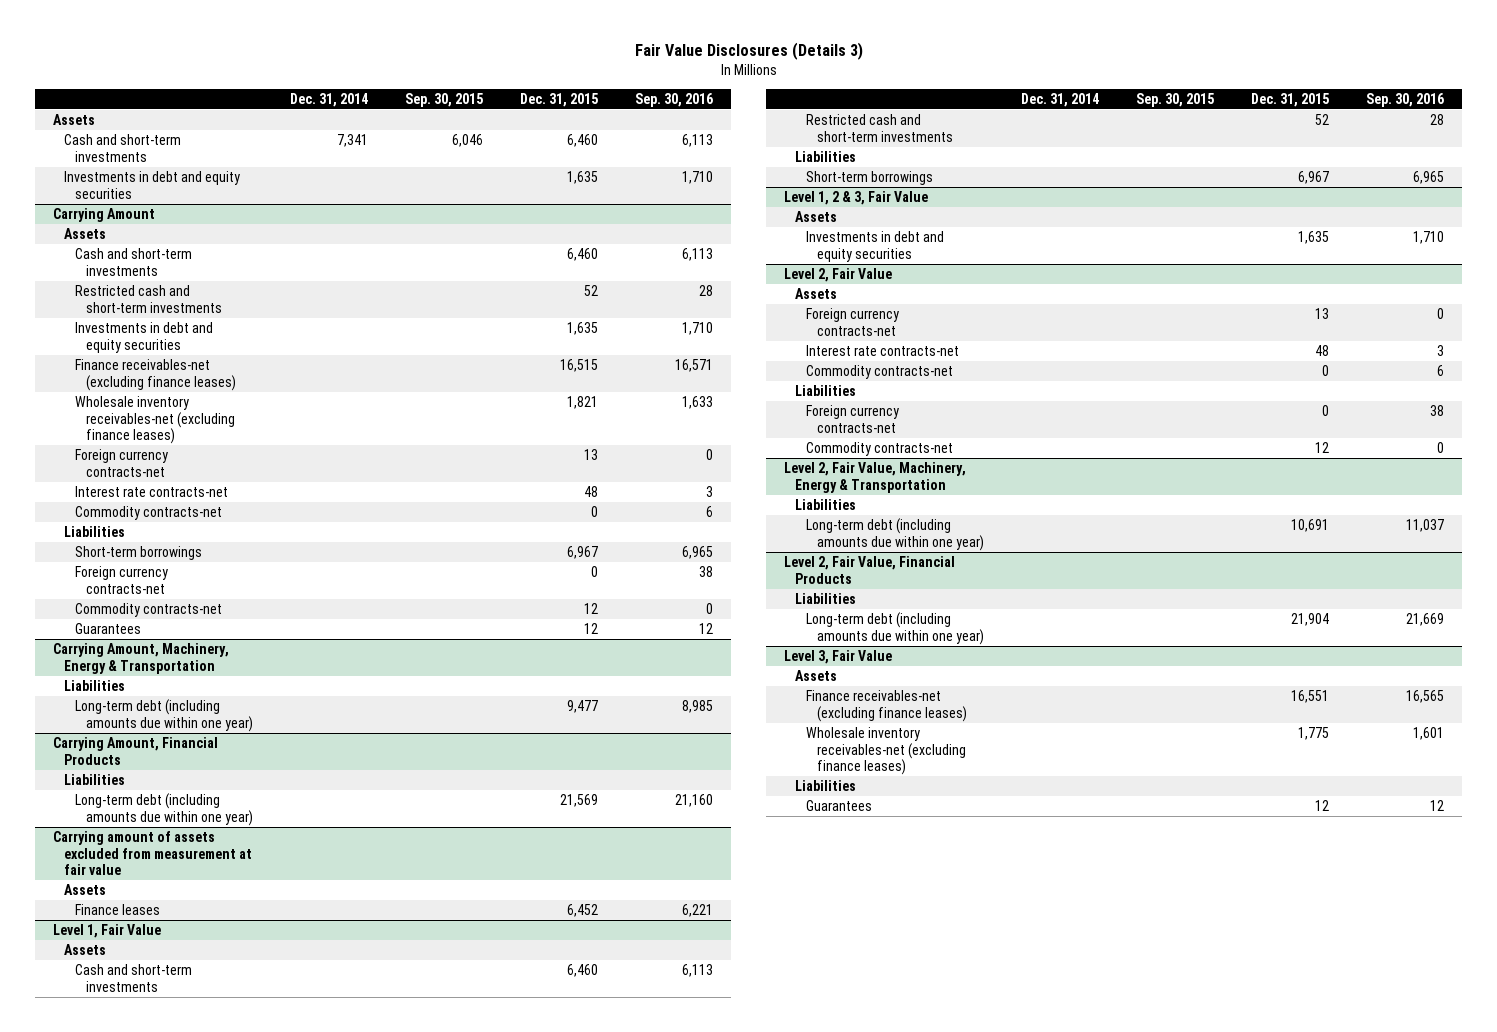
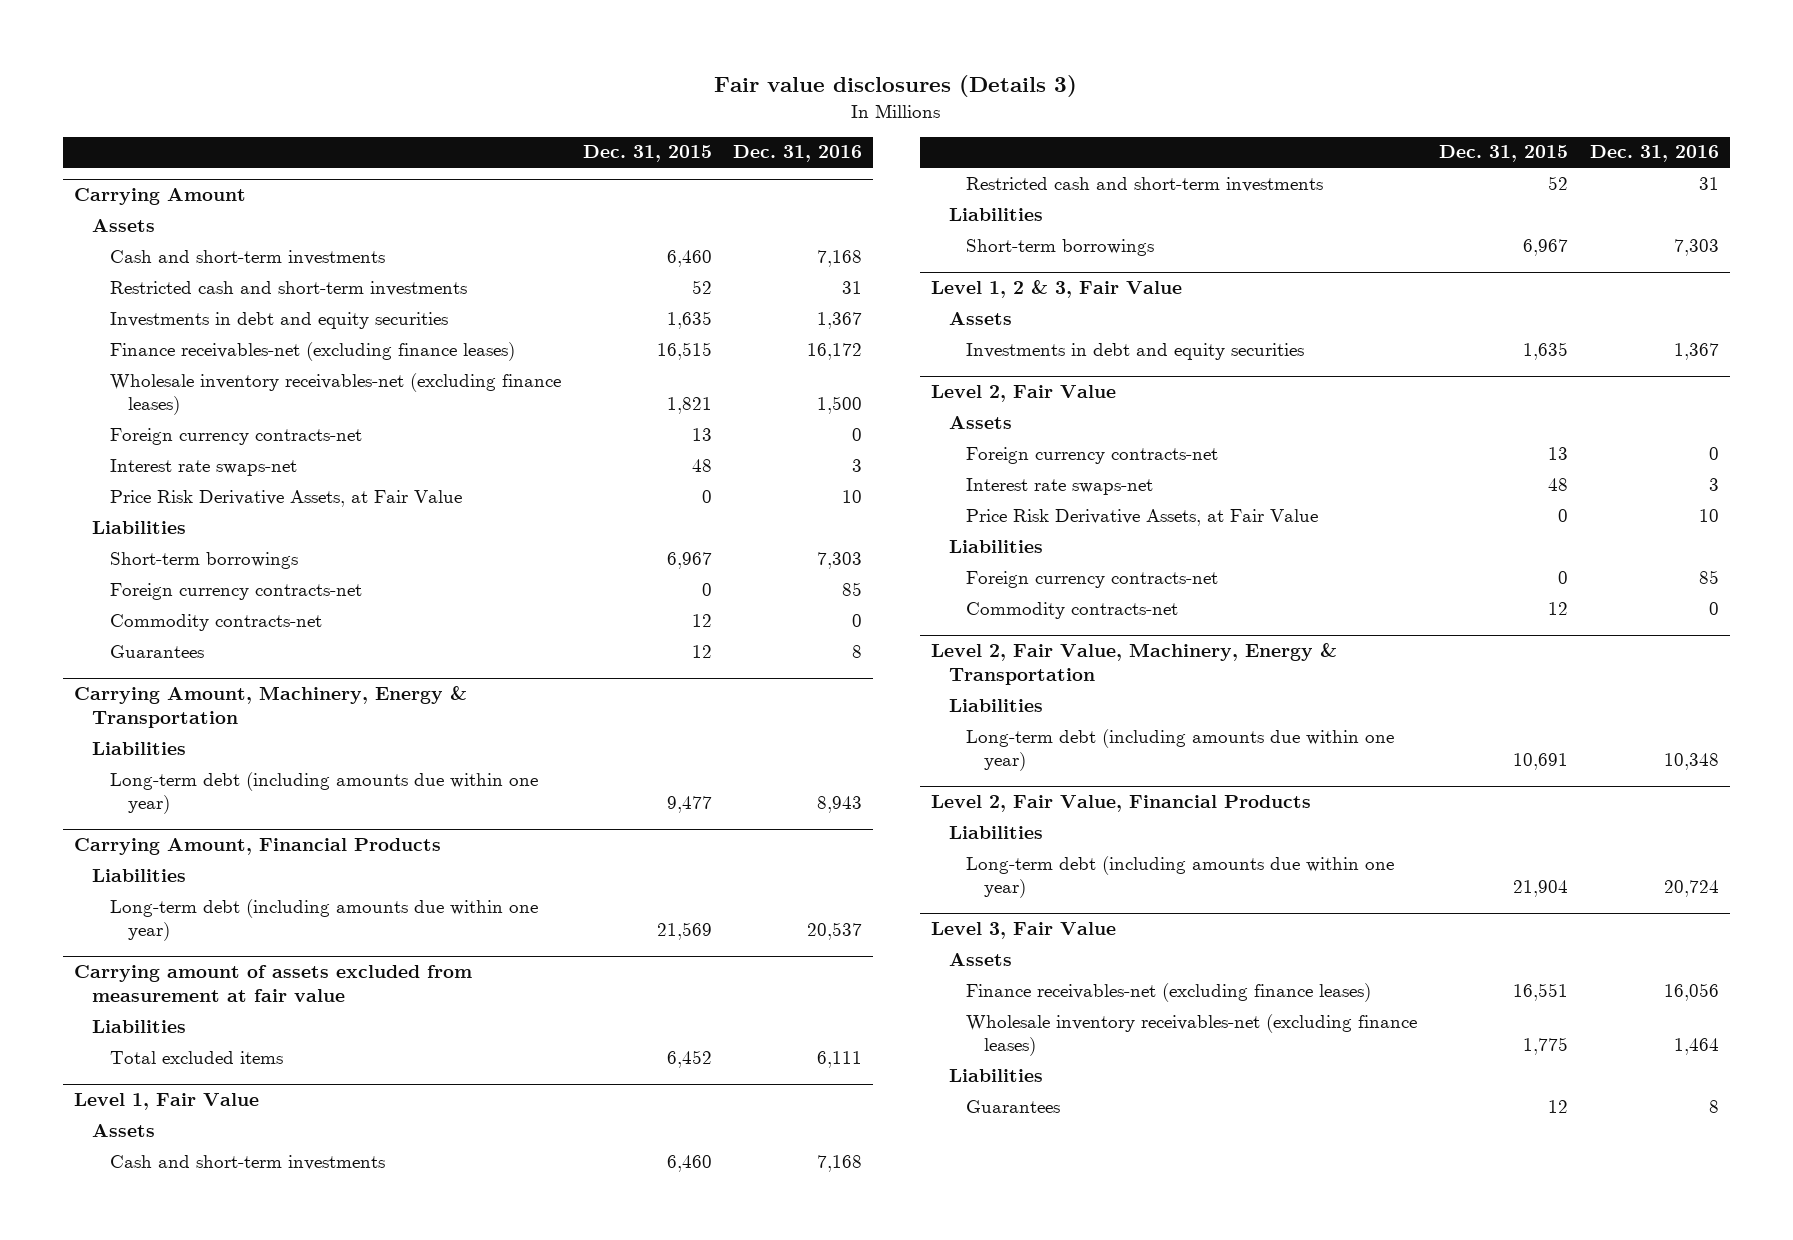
[634,42,863,61] Fair Value Disclosures (Details 3) -> [714,75,1078,98] Fair value disclosures (Details 3)
[289,92,368,107] Dec. 31, 2014 -> none
[404,92,483,107] Sep. 30, 2015 -> none
[634,92,713,107] Sep. 30, 2016 -> none
none -> [733,145,863,163] Dec. 31, 2016
[53,113,96,125] Assets -> none
[64,133,182,162] Cash and short-term investments -> none
[64,170,241,199] Investments in debt and equity securities -> none
[75,485,229,497] Interest rate contracts-net -> [109,458,297,476] Interest rate swaps-net
[75,505,223,520] Commodity contracts-net -> [109,489,462,507] Price Risk Derivative Assets, at Fair Value
[64,883,107,895] Assets -> none
none -> [92,1019,187,1033] Liabilities
[75,903,161,915] Finance leases -> [109,1050,283,1064] Total excluded items
[805,344,959,356] Interest rate contracts-net -> [966,477,1154,495] Interest rate swaps-net
[805,364,953,379] Commodity contracts-net -> [966,508,1319,526] Price Risk Derivative Assets, at Fair Value

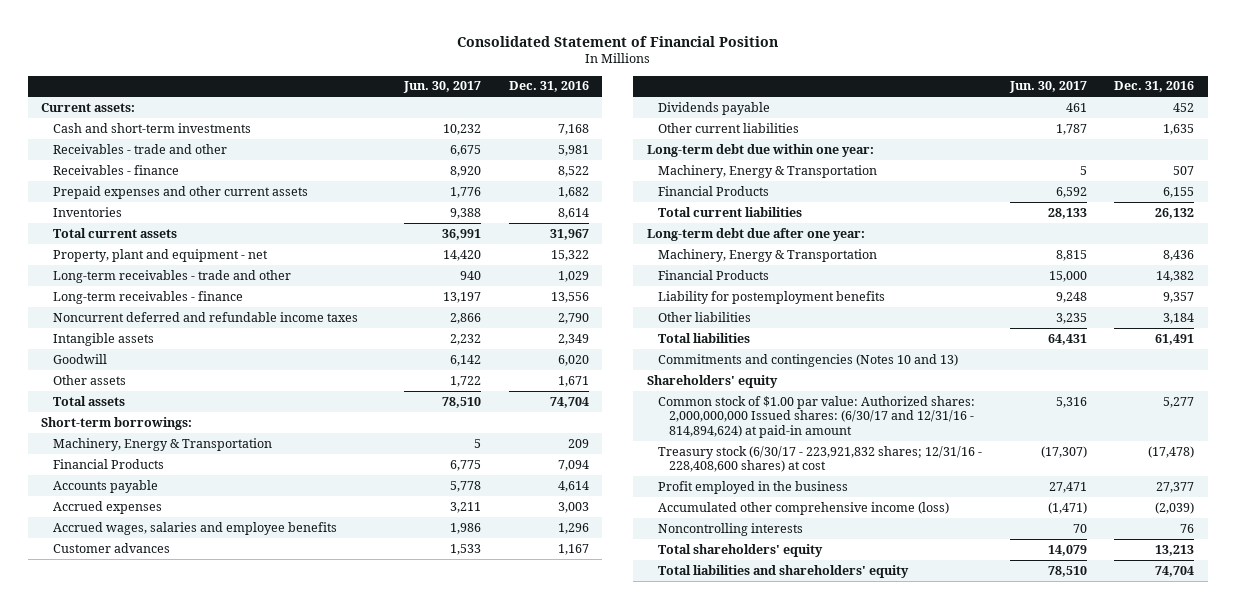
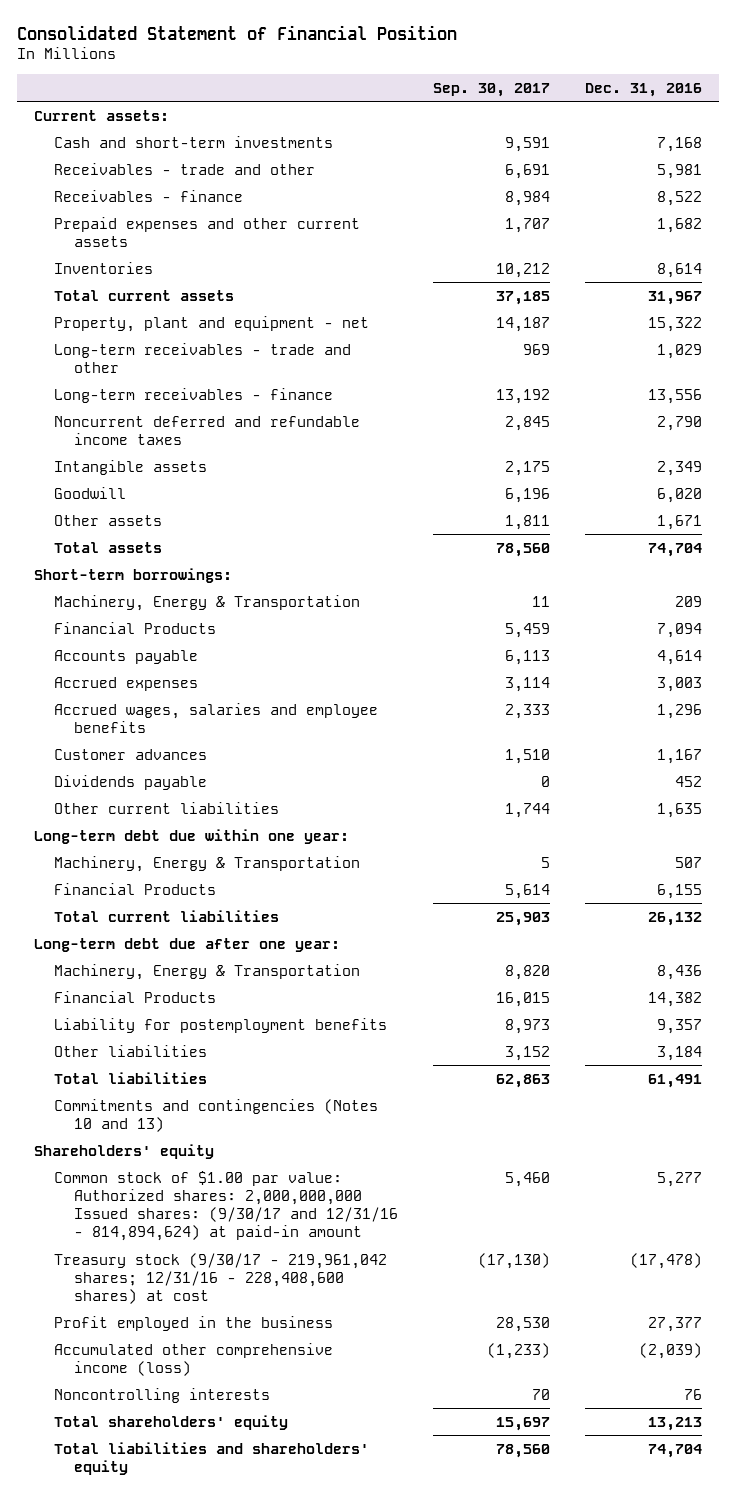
[403,81,482,94] Jun. 30, 2017 -> none
none -> [432,82,550,97] Sep. 30, 2017
[658,395,976,439] Common stock of $1.00 par value: Authorized shares: 2,000,000,000 Issued shares: (6/30/17 and 12/31/16 - 814,894,624) at paid-in amount -> [53,1170,398,1242] Common stock of $1.00 par value: Authorized shares: 2,000,000,000 Issued shares: (9/30/17 and 12/31/16 - 814,894,624) at paid-in amount
[658,445,983,473] Treasury stock (6/30/17 - 223,921,832 shares; 12/31/16 - 228,408,600 shares) at cost -> [53,1252,387,1305] Treasury stock (9/30/17 - 219,961,042 shares; 12/31/16 - 228,408,600 shares) at cost

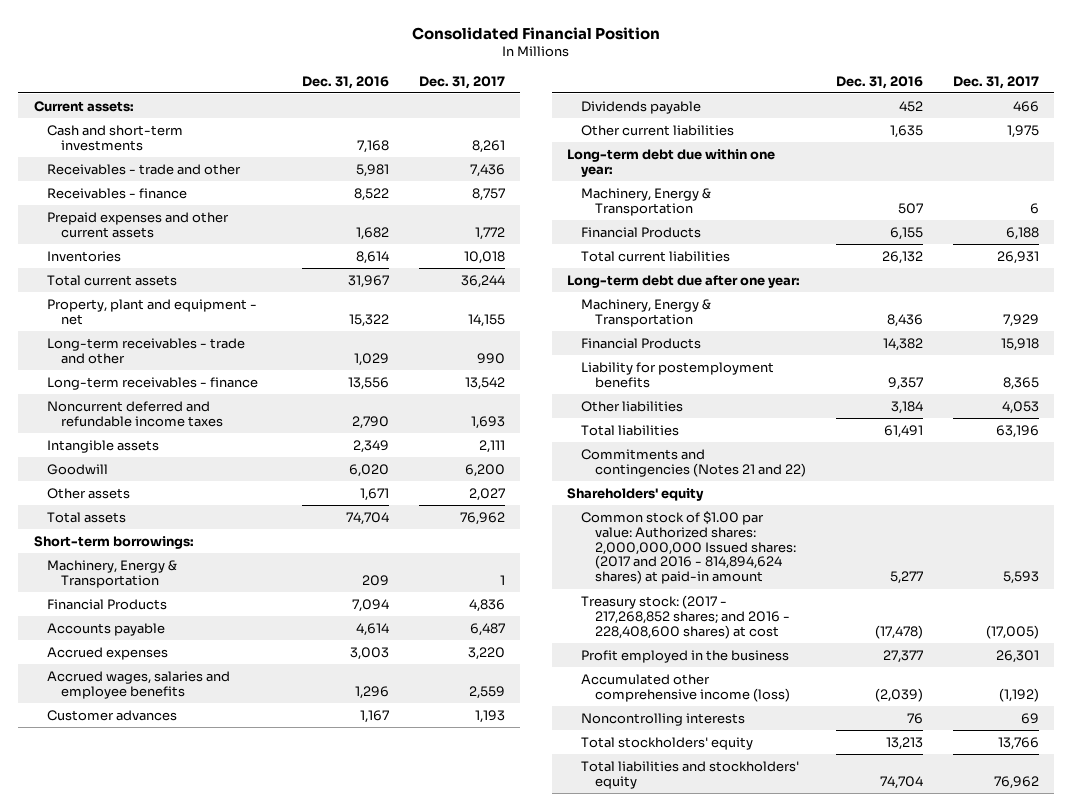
[16,24,457,40] Consolidated Statement of Financial Position -> [412,26,661,40] Consolidated Financial Position
[432,82,550,97] Sep. 30, 2017 -> none
none -> [418,75,505,89] Dec. 31, 2017
[53,1098,378,1132] Commitments and contingencies (Notes 10 and 13) -> [580,448,806,477] Commitments and contingencies (Notes 21 and 22)
[53,1170,398,1242] Common stock of $1.00 par value: Authorized shares: 2,000,000,000 Issued shares: (9/30/17 and 12/31/16 - 814,894,624) at paid-in amount -> [580,510,796,585] Common stock of $1.00 par value: Authorized shares: 2,000,000,000 Issued shares: (2017 and 2016 - 814,894,624 shares) at paid-in amount
[53,1252,387,1305] Treasury stock (9/30/17 - 219,961,042 shares; 12/31/16 - 228,408,600 shares) at cost -> [580,594,790,639] Treasury stock: (2017 - 217,268,852 shares; and 2016 - 228,408,600 shares) at cost
[53,1414,288,1430] Total shareholders' equity -> [580,736,753,750] Total stockholders' equity
[53,1441,369,1475] Total liabilities and shareholders' equity -> [580,760,799,789] Total liabilities and stockholders' equity

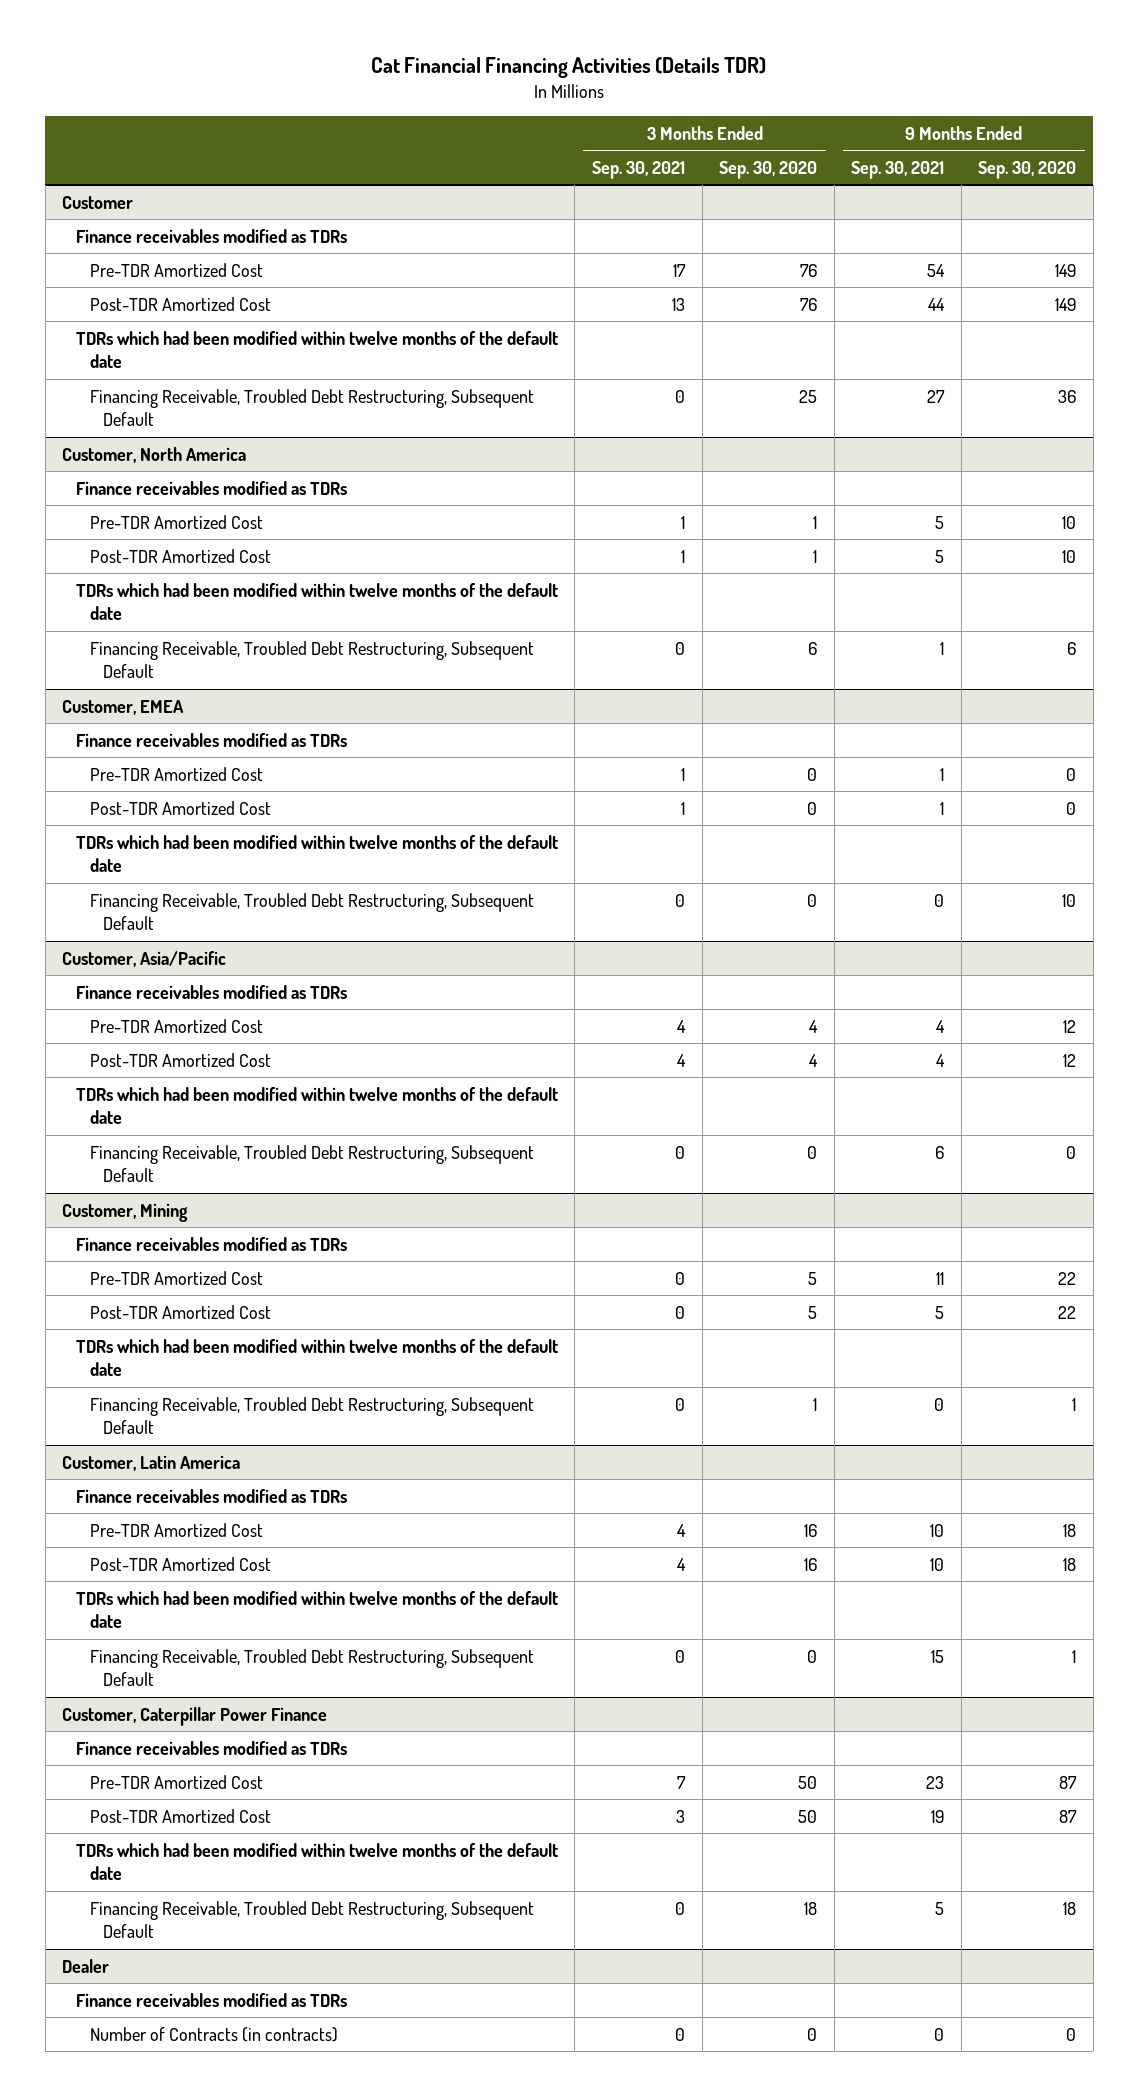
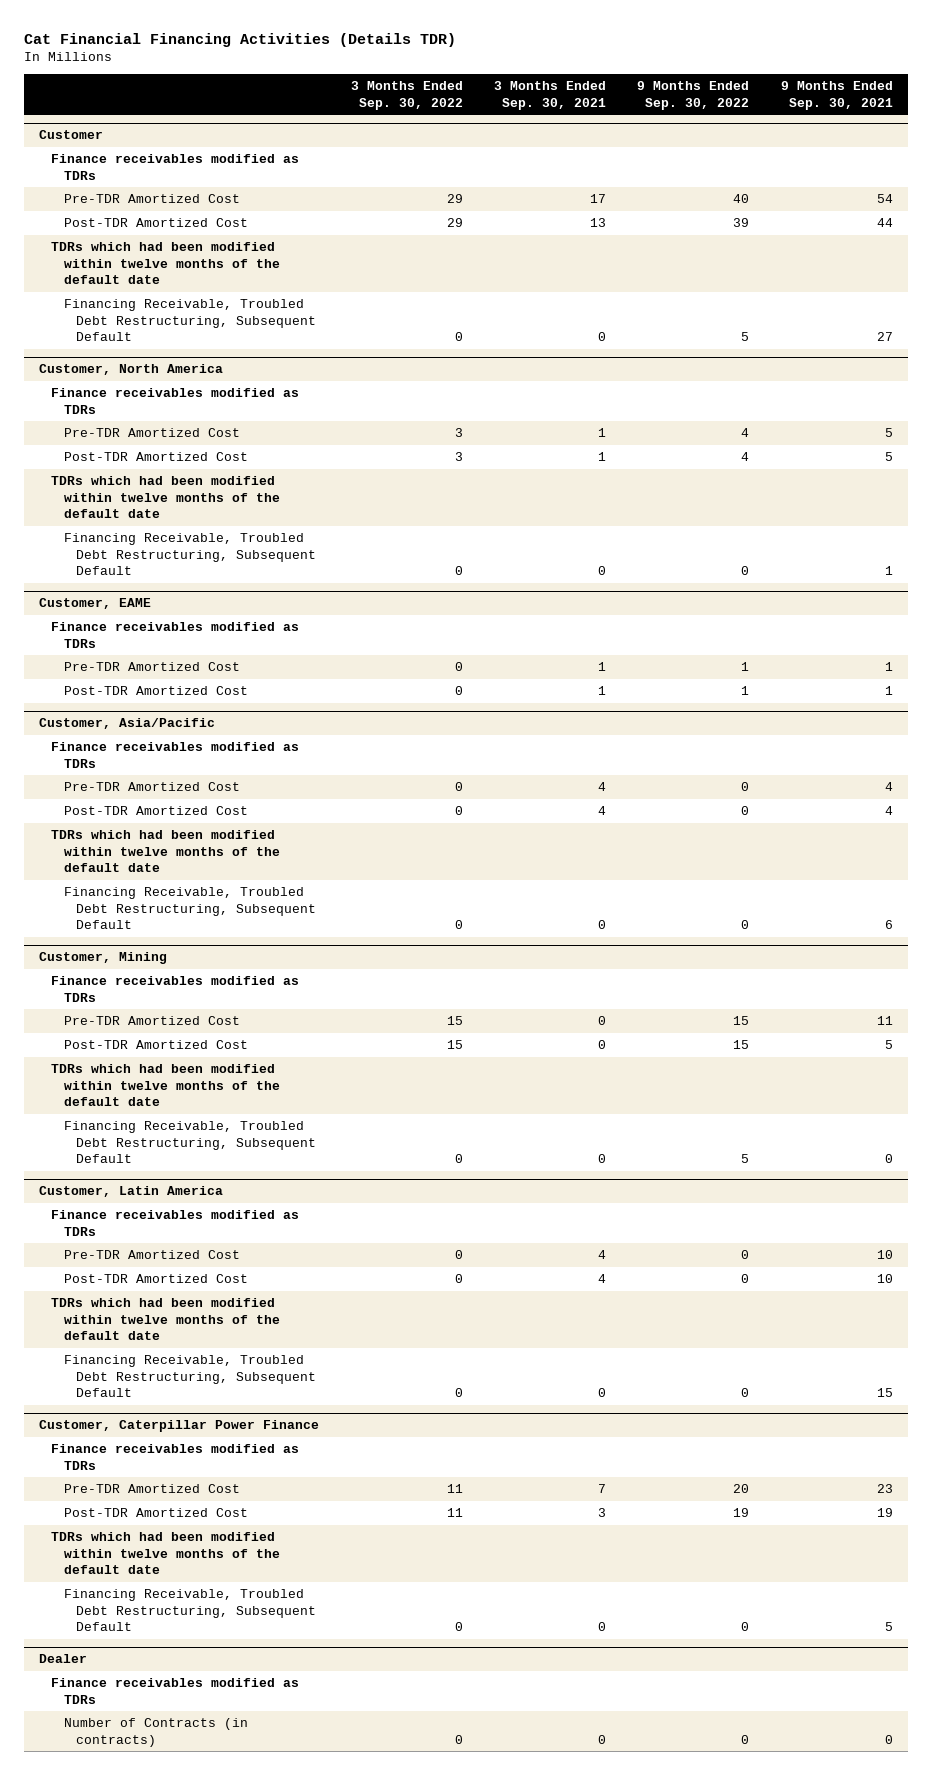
[719,160,818,179] Sep. 30, 2020 -> none
[978,160,1077,179] Sep. 30, 2020 -> none
none -> [350,81,463,110] 3 Months Ended Sep. 30, 2022
none -> [637,81,750,110] 9 Months Ended Sep. 30, 2022
[62,699,185,715] Customer, EMEA -> none
none -> [39,598,152,610] Customer, EAME
[75,834,558,873] TDRs which had been modified within twelve months of the default date -> none
[89,892,534,931] Financing Receivable, Troubled Debt Restructuring, Subsequent Default -> none

